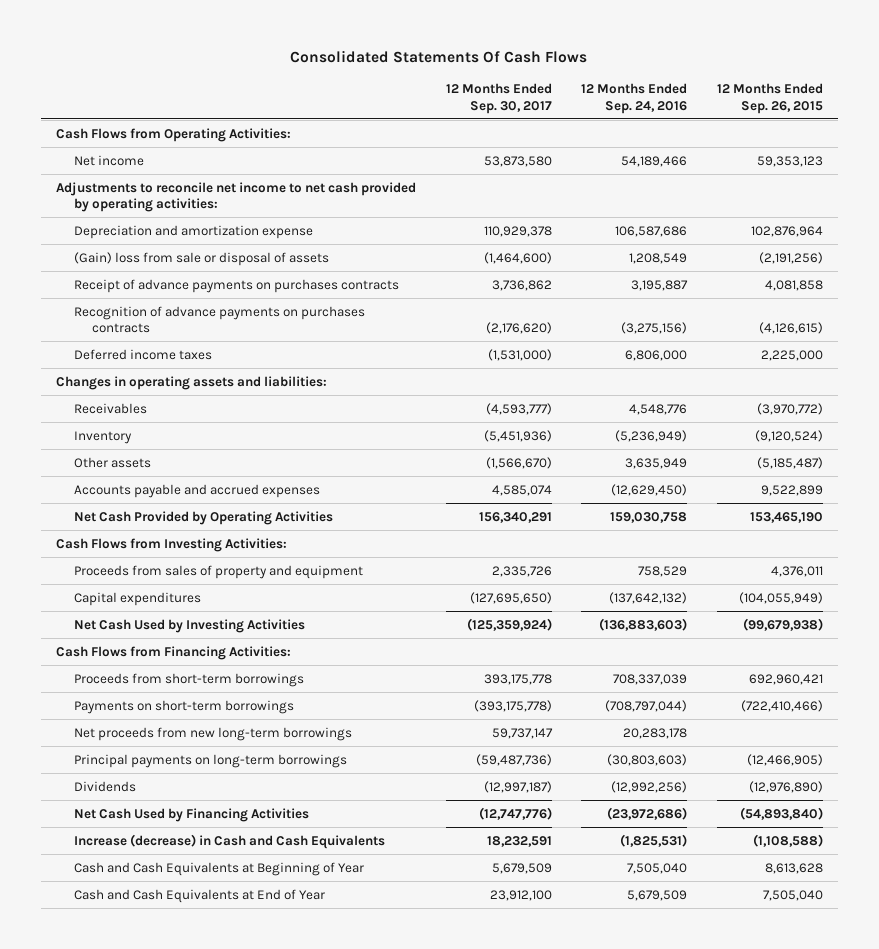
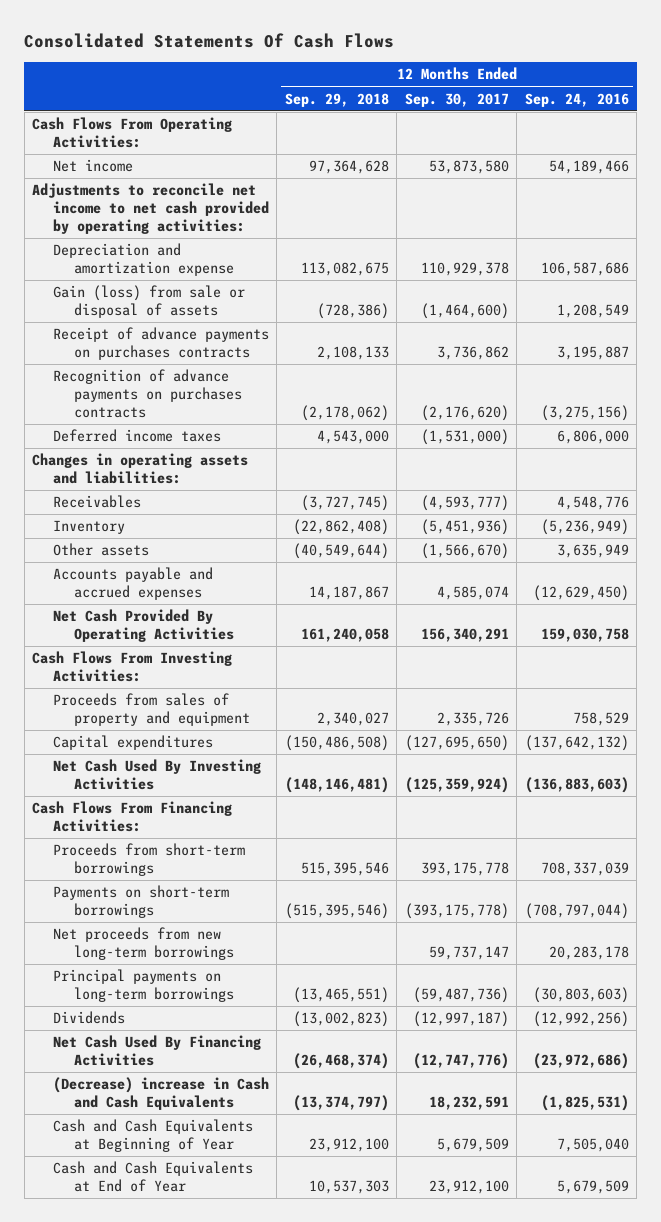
[717,83,824,114] 12 Months Ended Sep. 26, 2015 -> none
none -> [284,92,389,107] Sep. 29, 2018
[55,127,291,142] Cash Flows from Operating Activities: -> [32,117,233,149] Cash Flows From Operating Activities:
[73,251,329,266] (Gain) loss from sale or disposal of assets -> [52,285,245,319] Gain (loss) from sale or disposal of assets
[73,510,333,525] Net Cash Provided by Operating Activities -> [52,609,234,643] Net Cash Provided By Operating Activities
[55,537,287,552] Cash Flows from Investing Activities: -> [32,651,233,683] Cash Flows From Investing Activities:
[73,618,305,633] Net Cash Used by Investing Activities -> [52,759,261,791] Net Cash Used By Investing Activities
[55,645,291,660] Cash Flows from Financing Activities: -> [32,801,233,833] Cash Flows From Financing Activities:
[73,807,309,822] Net Cash Used by Financing Activities -> [52,1035,261,1067] Net Cash Used By Financing Activities
[73,833,385,849] Increase (decrease) in Cash and Cash Equivalents -> [52,1077,269,1111] (Decrease) increase in Cash and Cash Equivalents

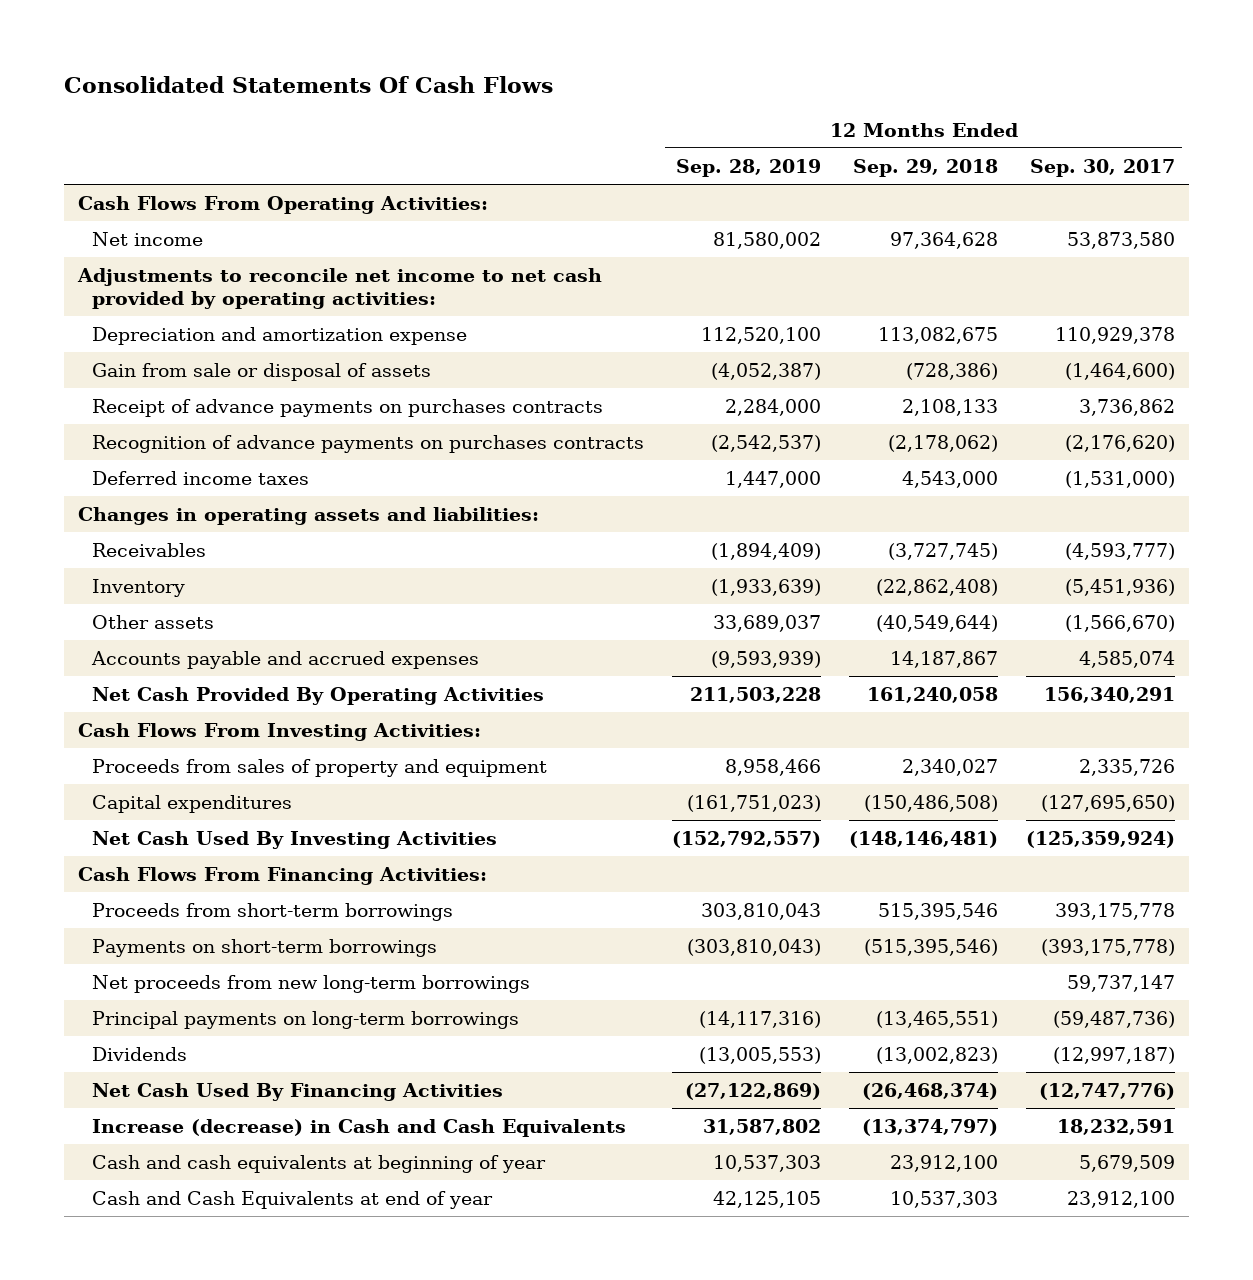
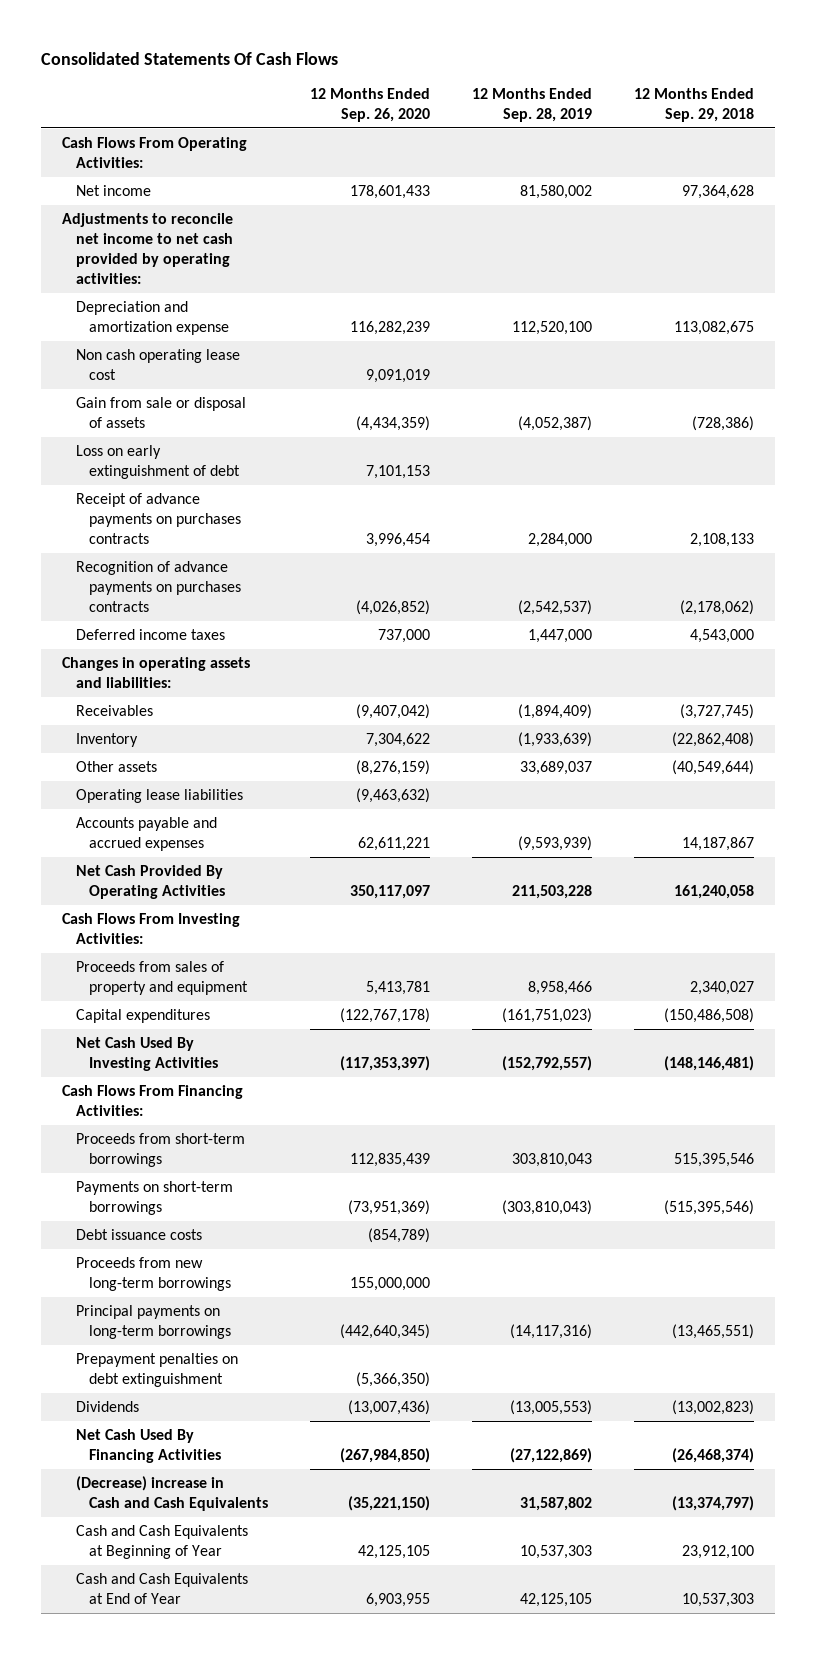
[1029,158,1175,177] Sep. 30, 2017 -> none
none -> [310,88,431,122] 12 Months Ended Sep. 26, 2020
none -> [75,349,240,380] Non cash operating lease cost
none -> [75,445,241,479] Loss on early extinguishment of debt
none -> [75,789,243,804] Operating lease liabilities
none -> [75,1229,202,1241] Debt issuance costs
[92,974,531,993] Net proceeds from new long-term borrowings -> [75,1257,232,1291] Proceeds from new long-term borrowings
none -> [75,1353,238,1387] Prepayment penalties on debt extinguishment
[92,1118,627,1137] Increase (decrease) in Cash and Cash Equivalents -> [75,1476,269,1511] (Decrease) increase in Cash and Cash Equivalents
[92,1154,547,1173] Cash and cash equivalents at beginning of year -> [75,1525,248,1559] Cash and Cash Equivalents at Beginning of Year
[92,1190,494,1209] Cash and Cash Equivalents at end of year -> [75,1573,248,1604] Cash and Cash Equivalents at End of Year

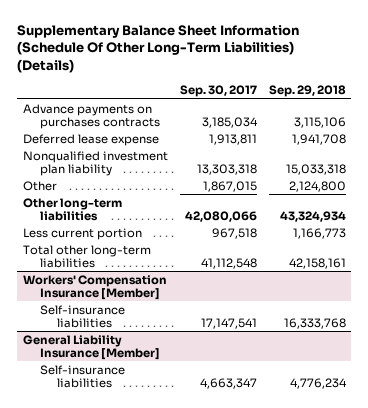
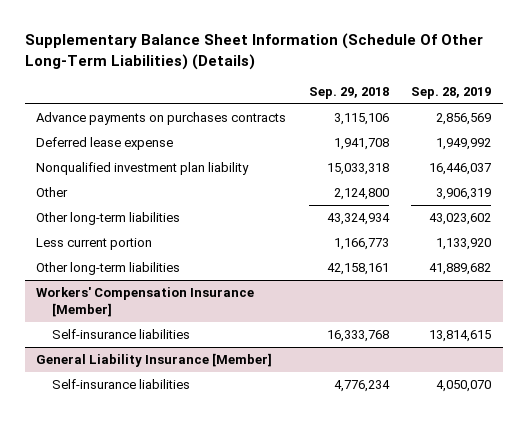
[179,85,257,98] Sep. 30, 2017 -> none
none -> [411,86,492,99] Sep. 28, 2019
[22,244,151,269] Total other long-term liabilities -> [36,262,181,276] Other long-term liabilities

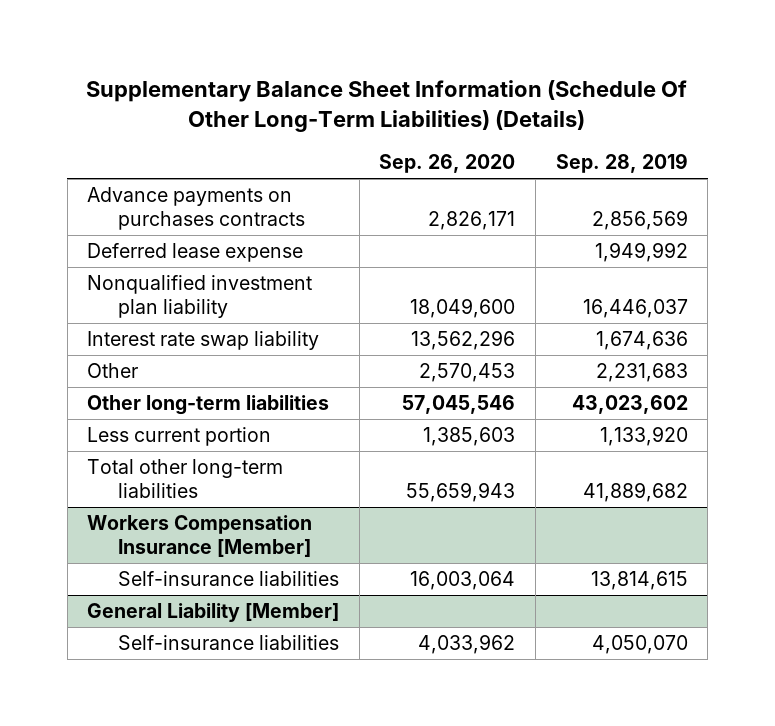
[308,86,389,99] Sep. 29, 2018 -> none
none -> [379,154,516,174] Sep. 26, 2020
none -> [87,331,320,351] Interest rate swap liability
[436,188,492,201] 3,906,319 -> [595,363,688,383] 2,231,683
[36,262,181,276] Other long-term liabilities -> [87,459,284,498] Total other long-term liabilities
[36,287,255,317] Workers' Compensation Insurance [Member] -> [87,515,313,557] Workers Compensation Insurance [Member]
[36,353,273,368] General Liability Insurance [Member] -> [87,603,340,623] General Liability [Member]

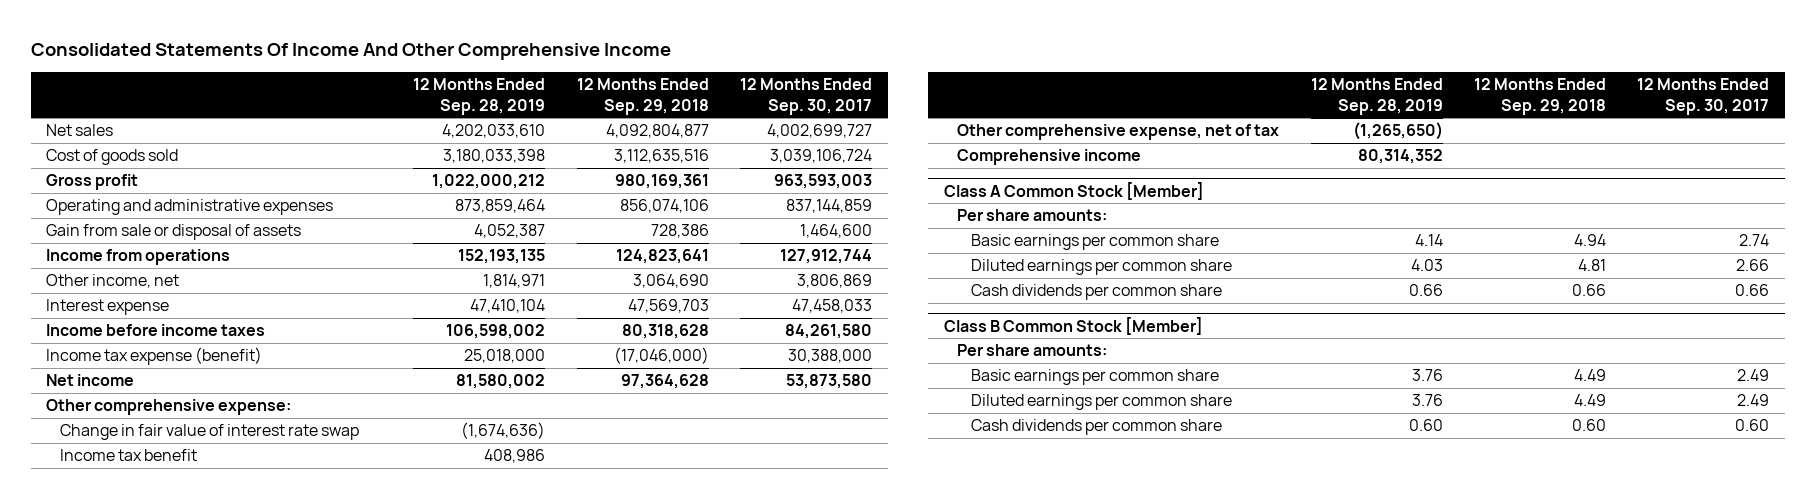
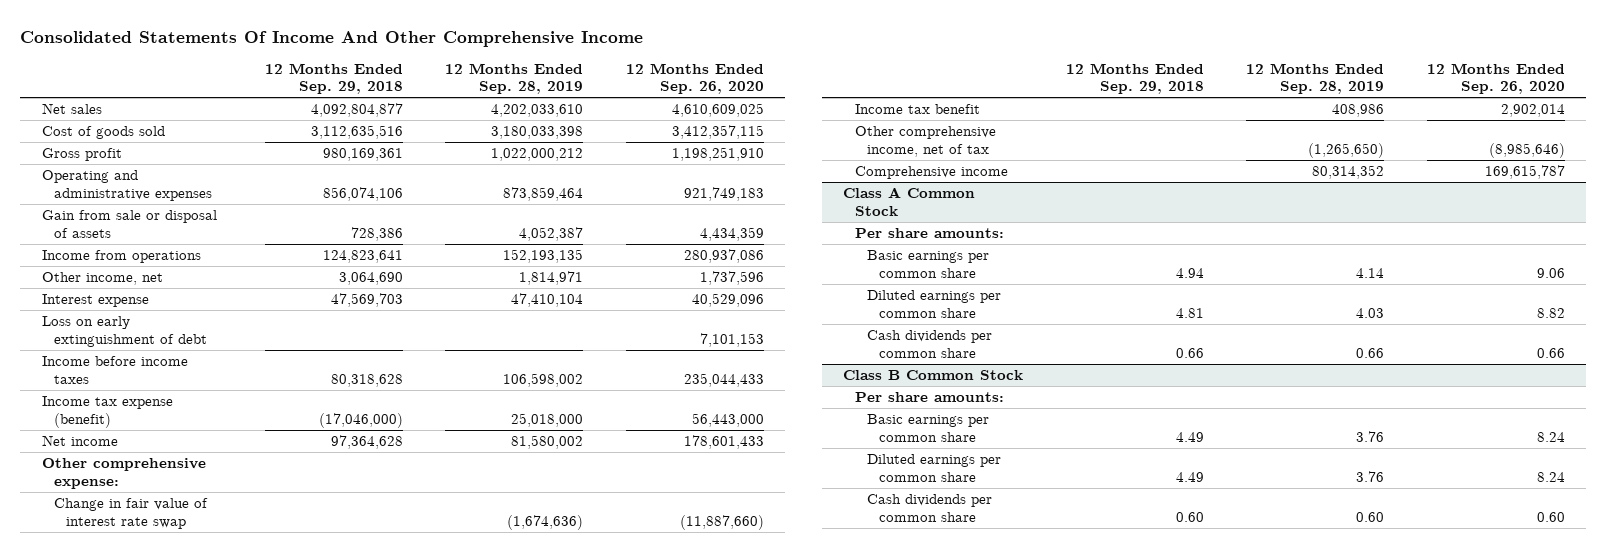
[740,77,873,115] 12 Months Ended Sep. 30, 2017 -> none
none -> [625,62,764,95] 12 Months Ended Sep. 26, 2020
none -> [41,316,207,347] Loss on early extinguishment of debt
[957,124,1280,141] Other comprehensive expense, net of tax -> [854,126,996,157] Other comprehensive income, net of tax
[943,181,1204,200] Class A Common Stock [Member] -> [843,187,976,216] Class A Common Stock
[943,316,1203,335] Class B Common Stock [Member] -> [843,370,1024,381] Class B Common Stock

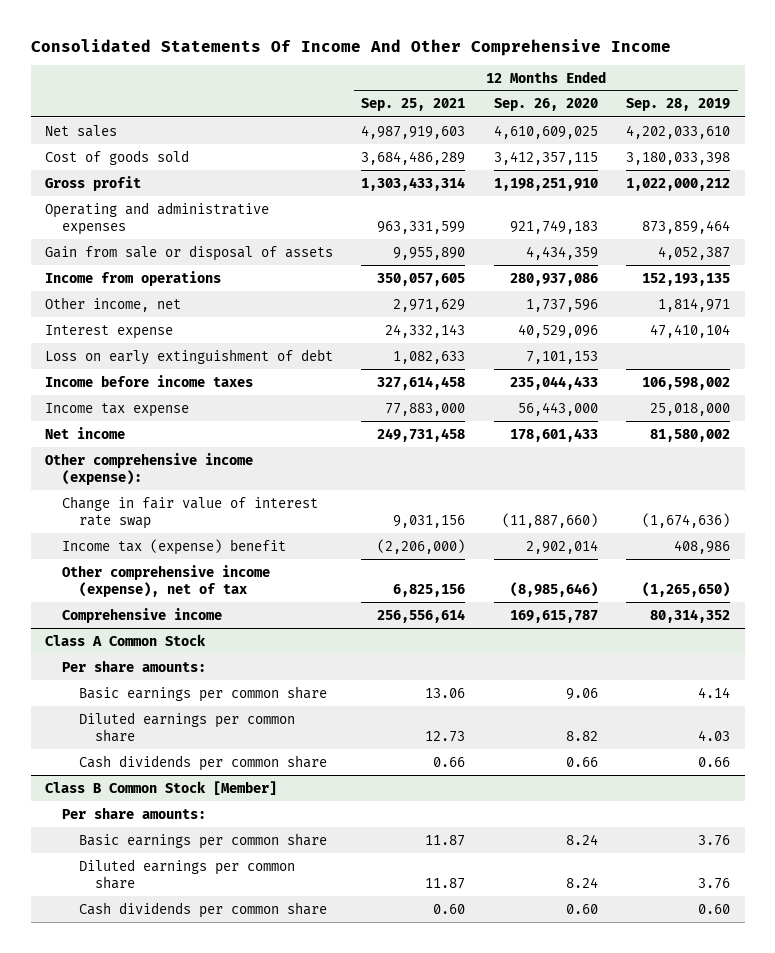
[264,62,403,95] 12 Months Ended Sep. 29, 2018 -> none
none -> [361,98,466,112] Sep. 25, 2021
[41,396,173,428] Income tax expense (benefit) -> [44,402,189,417] Income tax expense
[41,458,206,489] Other comprehensive expense: -> [44,452,253,485] Other comprehensive income (expense):
[854,104,980,115] Income tax benefit -> [61,538,286,555] Income tax (expense) benefit
[854,126,996,157] Other comprehensive income, net of tax -> [61,564,270,597] Other comprehensive income (expense), net of tax
[843,370,1024,381] Class B Common Stock -> [44,780,277,795] Class B Common Stock [Member]

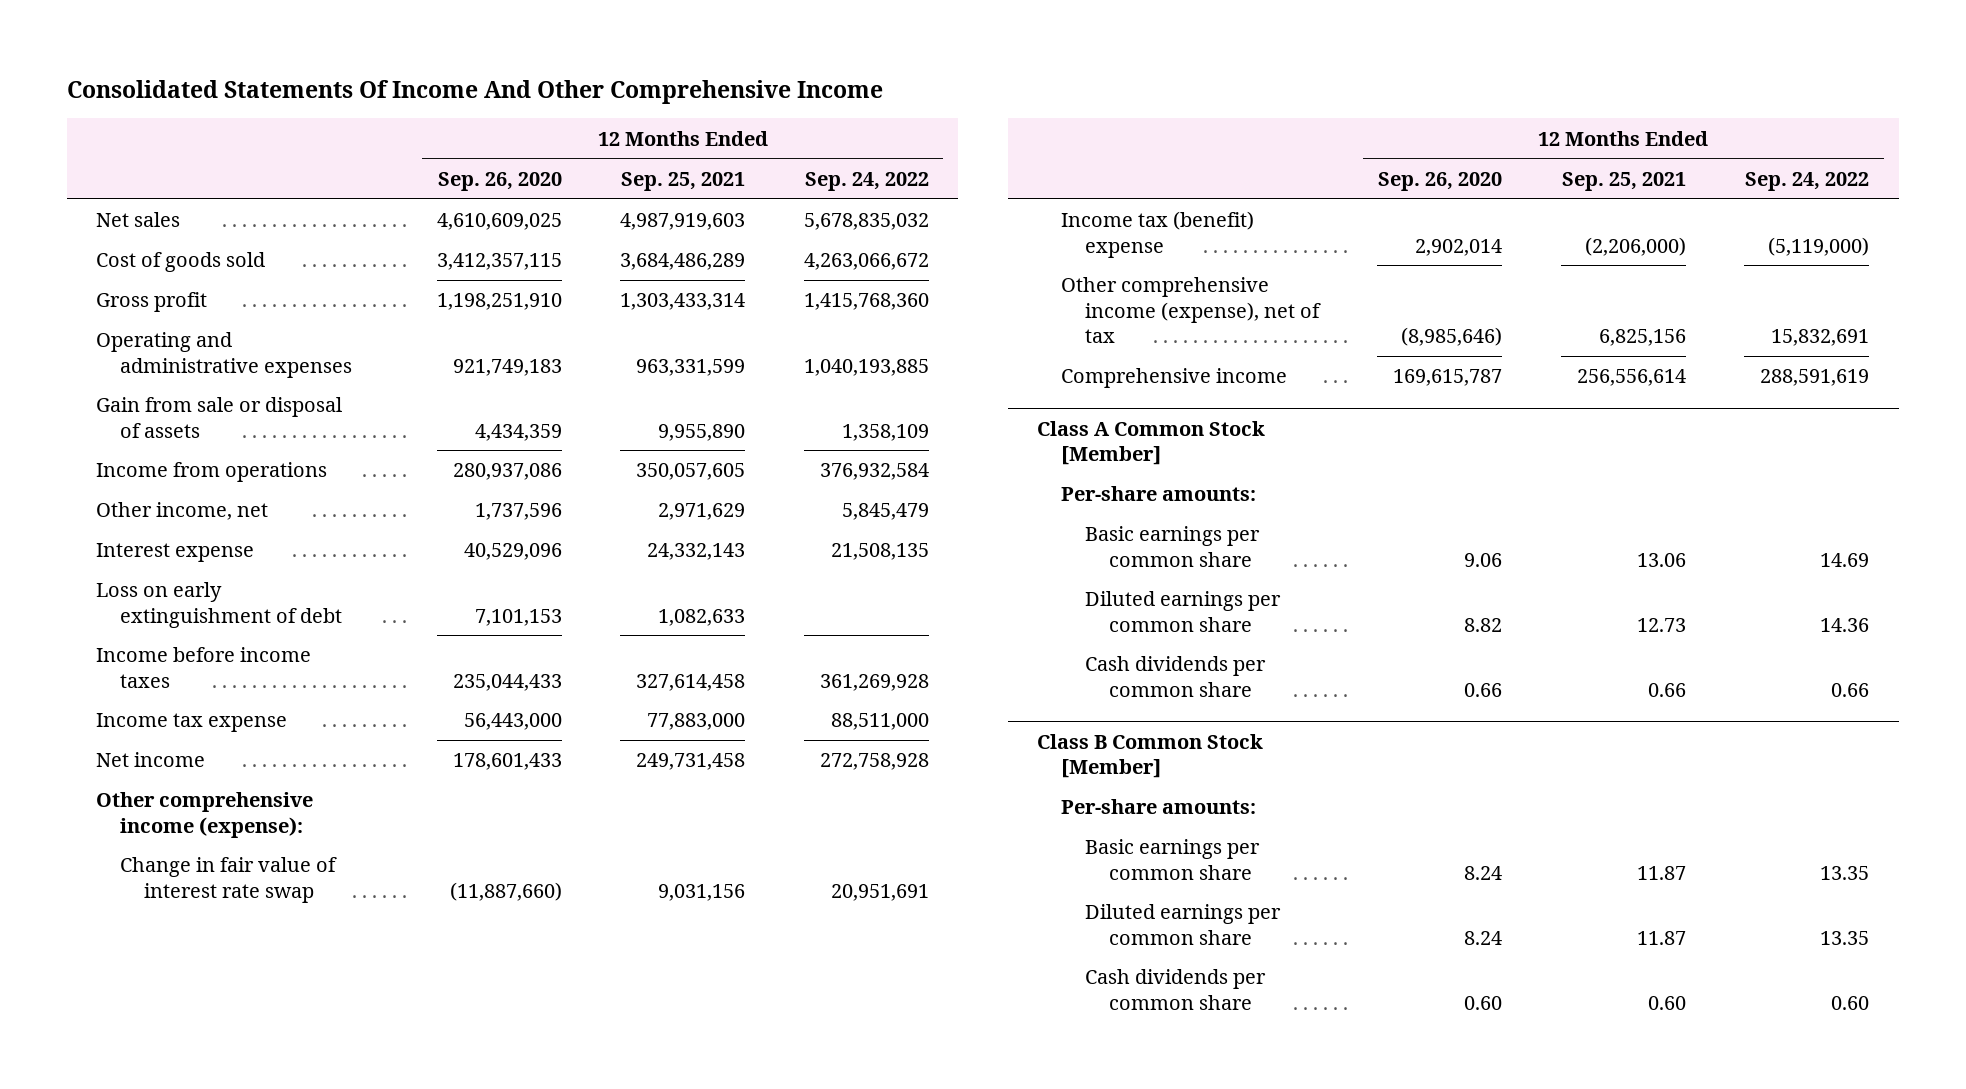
[626,98,731,112] Sep. 28, 2019 -> none
none -> [804,171,929,191] Sep. 24, 2022
[61,538,286,555] Income tax (expense) benefit -> [1061,211,1255,258] Income tax (benefit) expense
[44,633,206,646] Class A Common Stock -> [1037,420,1266,466] Class A Common Stock [Member]
[61,659,206,672] Per share amounts: -> [1061,486,1257,502] Per-share amounts:
[61,806,206,819] Per share amounts: -> [1061,799,1257,815] Per-share amounts:

